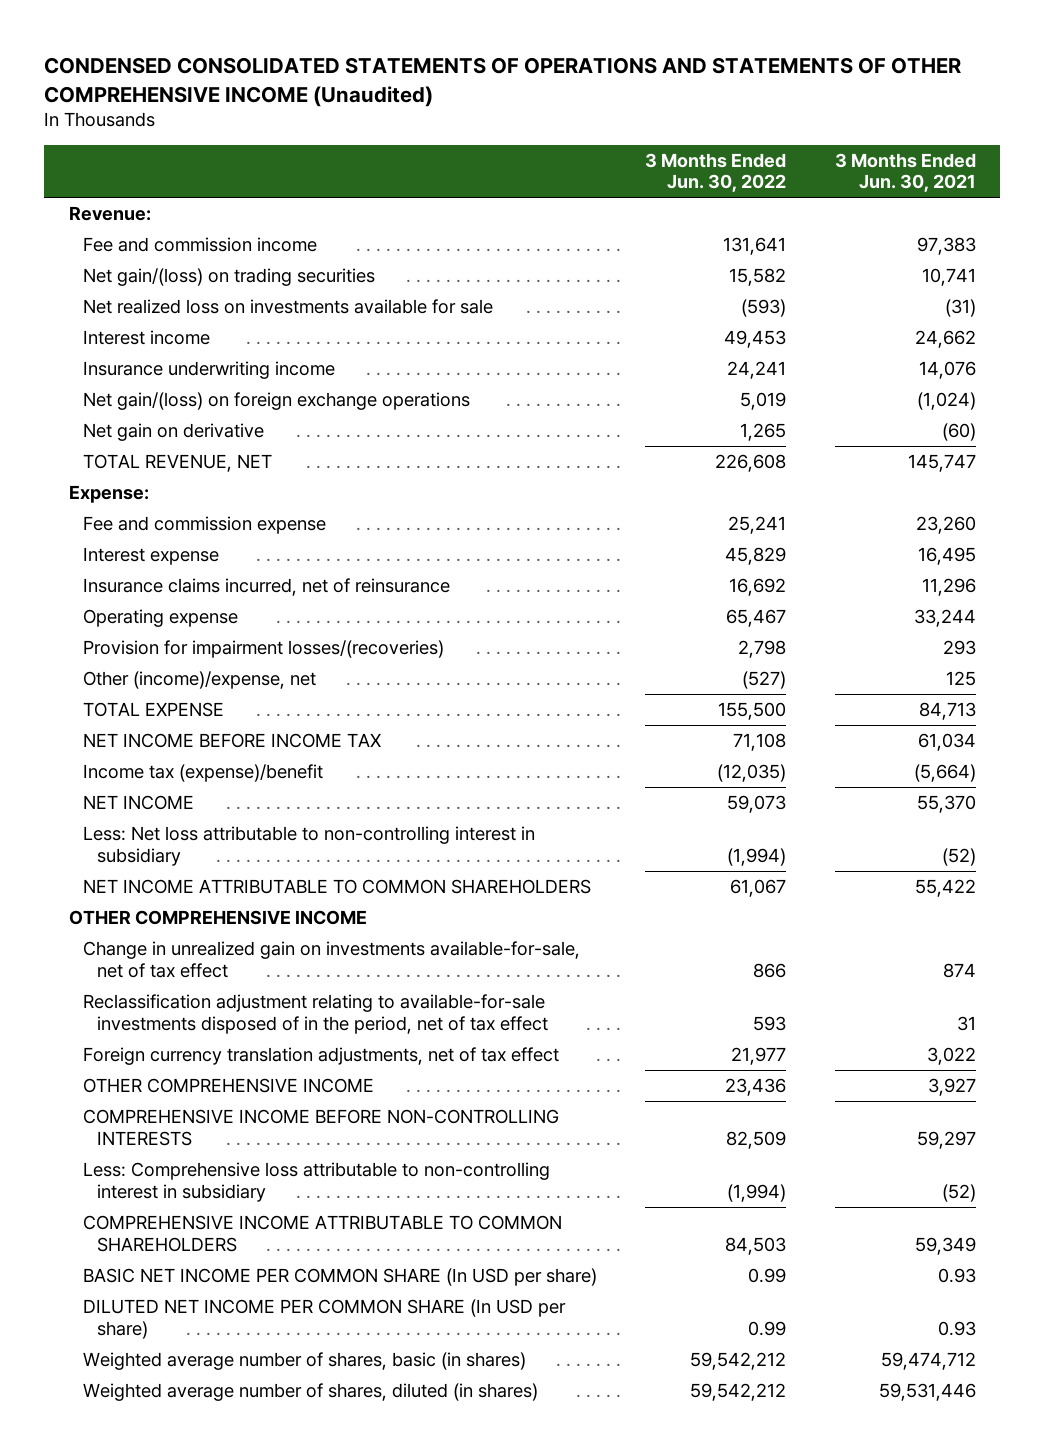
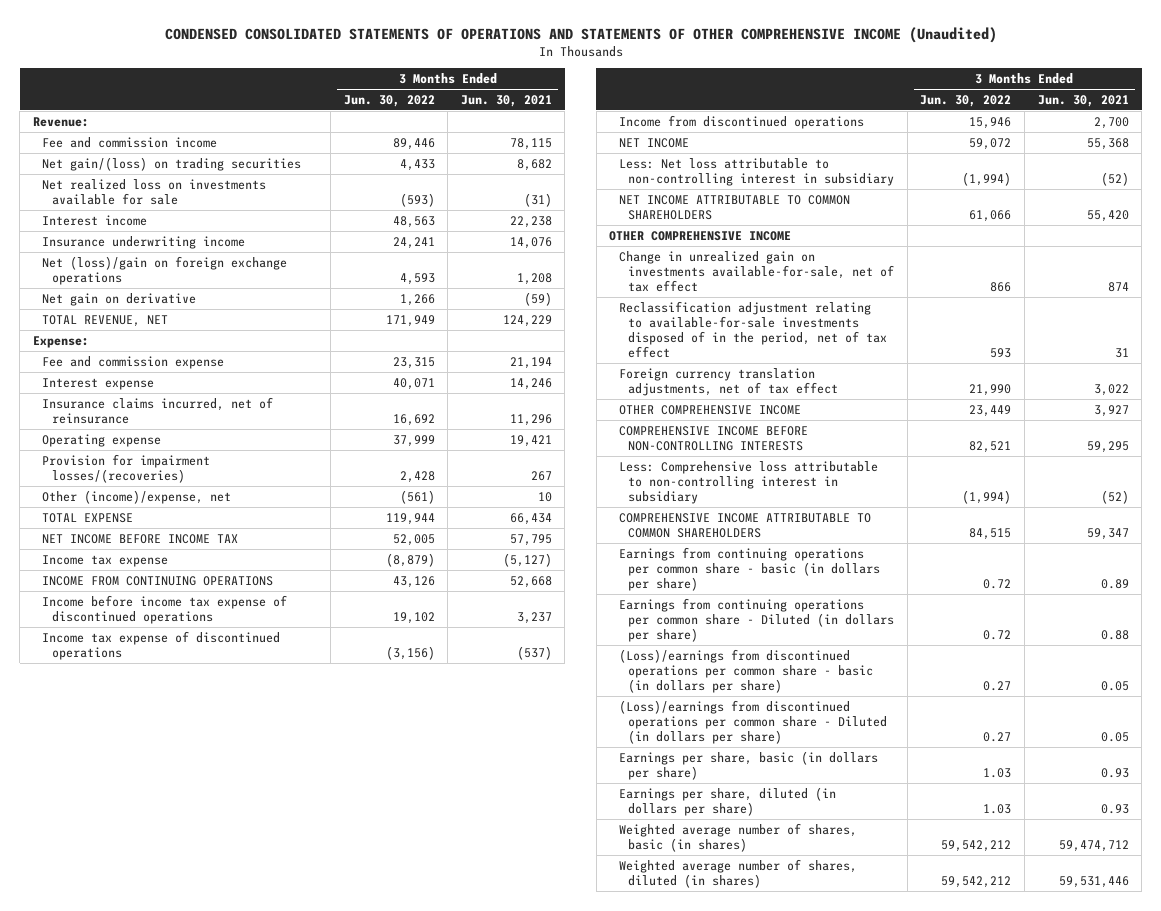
[723,236,787,255] 131,641 -> [392,137,435,150] 89,446
[917,236,977,255] 97,383 -> [509,137,552,150] 78,115
[729,267,787,286] 15,582 -> [399,158,435,171] 4,433
[922,267,977,286] 10,741 -> [516,158,552,171] 8,682
[724,329,787,348] 49,453 -> [392,215,435,228] 48,563
[915,329,977,348] 24,662 -> [509,215,552,228] 22,238
[82,391,470,410] Net gain/(loss) on foreign exchange operations -> [42,255,288,285] Net (loss)/gain on foreign exchange operations
[740,391,787,410] 5,019 -> [399,272,435,285] 4,593
[917,391,977,410] (1,024) -> [516,272,552,285] 1,208
[740,422,787,441] 1,265 -> [399,293,435,306] 1,266
[942,422,977,441] (60) -> [523,291,552,306] (59)
[715,453,787,472] 226,608 -> [385,314,435,327] 171,949
[908,453,977,472] 145,747 -> [502,314,552,327] 124,229
[728,515,787,534] 25,241 -> [392,356,435,369] 23,315
[916,515,977,534] 23,260 -> [509,356,552,369] 21,194
[725,546,787,565] 45,829 -> [392,377,435,390] 40,071
[918,546,977,565] 16,495 -> [509,377,552,390] 14,246
[726,608,787,627] 65,467 -> [392,434,435,447] 37,999
[914,608,977,627] 33,244 -> [509,434,552,447] 19,421
[738,639,787,658] 2,798 -> [399,470,435,483] 2,428
[943,639,977,655] 293 -> [530,470,552,481] 267
[742,670,787,689] (527) -> [399,489,435,504] (561)
[946,670,977,686] 125 -> [537,491,552,502] 10
[718,701,787,720] 155,500 -> [385,512,435,525] 119,944
[919,701,977,720] 84,713 -> [509,512,552,525] 66,434
[733,732,787,751] 71,108 -> [392,533,435,546] 52,005
[918,732,977,751] 61,034 -> [509,533,552,546] 57,795
[82,763,323,782] Income tax (expense)/benefit -> [42,554,169,567] Income tax expense
[717,763,787,782] (12,035) -> [385,552,435,567] (8,879)
[914,763,977,782] (5,664) -> [502,552,552,567] (5,127)
none -> [42,575,274,586] INCOME FROM CONTINUING OPERATIONS
none -> [42,594,288,624] Income before income tax expense of discontinued operations
none -> [42,630,281,660] Income tax expense of discontinued operations
none -> [618,114,864,129] Income from discontinued operations
[727,794,787,813] 59,073 -> [969,137,1012,150] 59,072
[917,794,977,813] 55,370 -> [1086,137,1129,150] 55,368
[730,878,787,897] 61,067 -> [969,209,1012,222] 61,066
[915,878,977,897] 55,422 -> [1086,209,1129,222] 55,420
[731,1046,787,1065] 21,977 -> [969,383,1012,396] 21,990
[725,1077,787,1096] 23,436 -> [969,404,1012,417] 23,449
[726,1130,787,1149] 82,509 -> [969,440,1012,453] 82,521
[917,1130,977,1149] 59,297 -> [1086,440,1129,453] 59,295
[725,1236,787,1255] 84,503 -> [969,527,1012,540] 84,515
[915,1236,977,1255] 59,349 -> [1086,527,1129,540] 59,347
none -> [618,546,881,591] Earnings from continuing operations per common share - basic (in dollars per share)
none -> [618,597,895,642] Earnings from continuing operations per common share - Diluted (in dollars per share)
none -> [618,648,874,693] (Loss)/earnings from discontinued operations per common share - basic (in dollars per share)
none -> [618,699,888,744] (Loss)/earnings from discontinued operations per common share - Diluted (in dollars per share)
[82,1267,597,1286] BASIC NET INCOME PER COMMON SHARE (In USD per share) -> [618,750,878,780] Earnings per share, basic (in dollars per share)
[748,1267,787,1283] 0.99 -> [983,767,1012,778] 1.03
[82,1298,566,1339] DILUTED NET INCOME PER COMMON SHARE (In USD per share) -> [618,786,836,816] Earnings per share, diluted (in dollars per share)
[748,1320,787,1336] 0.99 -> [983,803,1012,814] 1.03

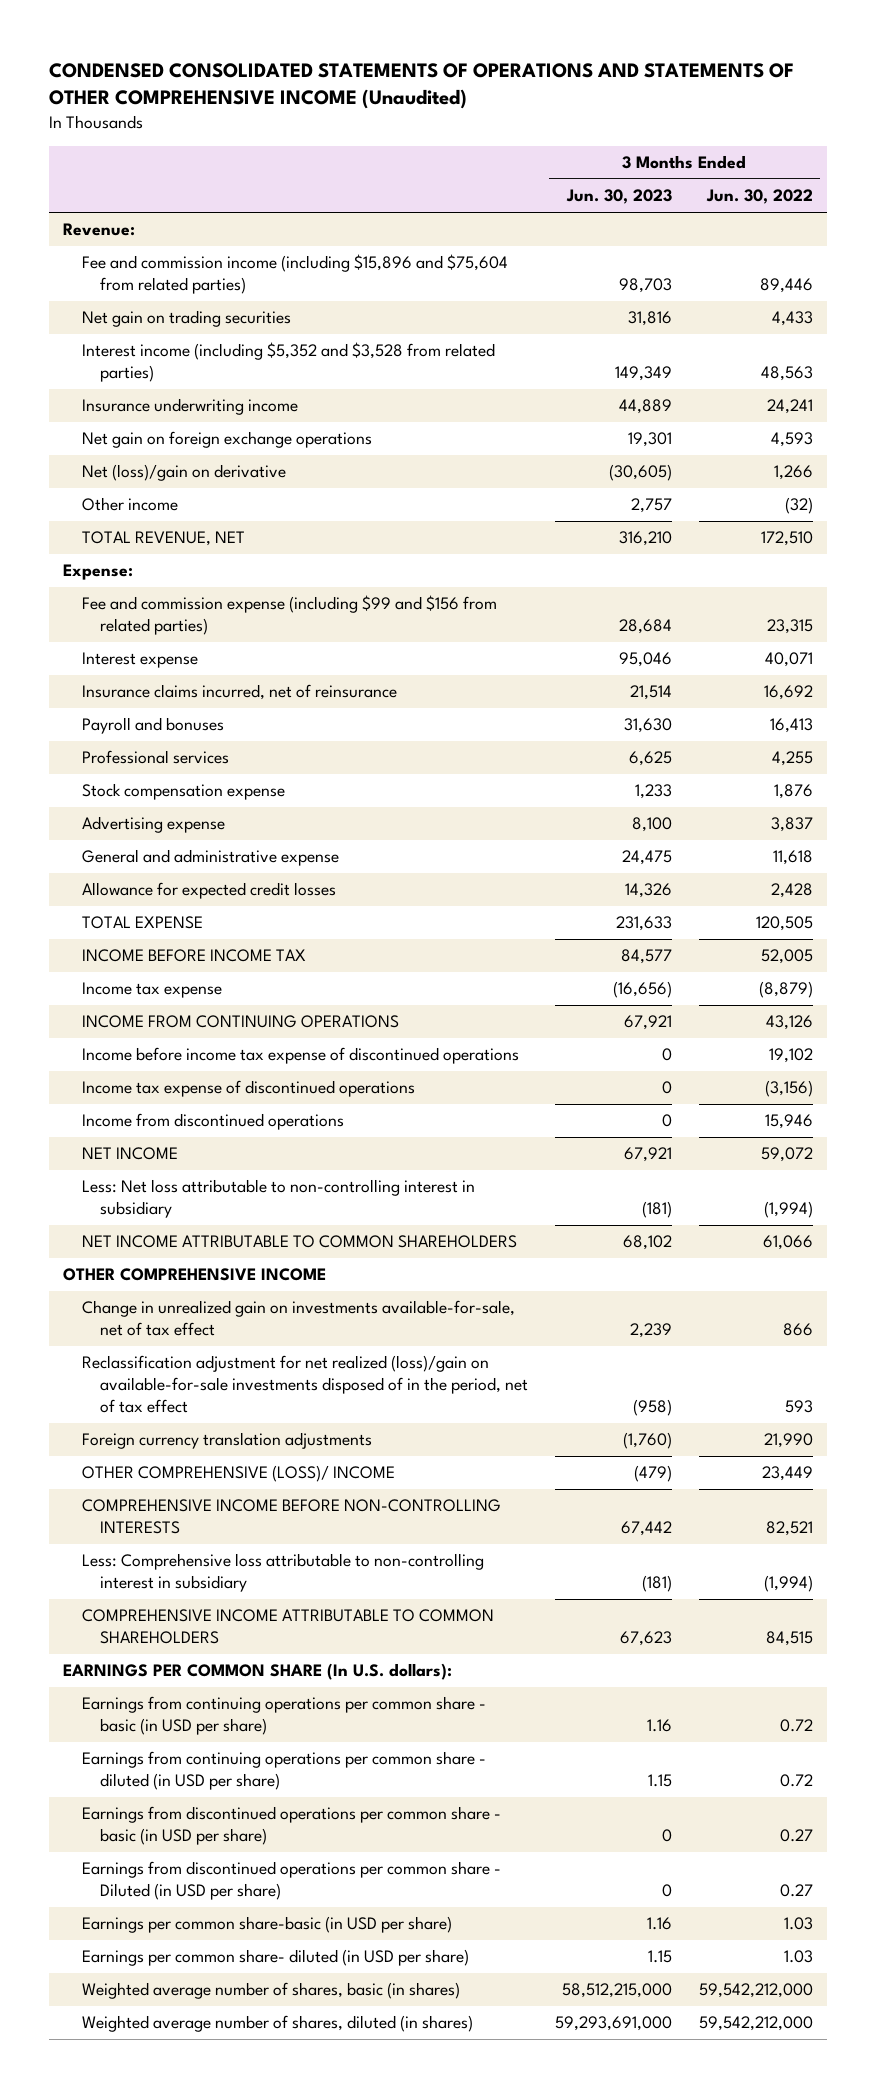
[460,94,552,107] Jun. 30, 2021 -> none
none -> [566,189,673,205] Jun. 30, 2023
[42,178,267,205] Net realized loss on investments available for sale -> none
[42,136,218,148] Fee and commission income -> [81,254,508,295] Fee and commission income (including $15,896 and $75,604 from related parties)
[42,156,302,171] Net gain/(loss) on trading securities -> [81,310,291,328] Net gain on trading securities
[42,214,148,226] Interest income -> [81,342,495,383] Interest income (including $5,352 and $3,528 from related parties)
[42,255,288,285] Net (loss)/gain on foreign exchange operations -> [81,431,372,449] Net gain on foreign exchange operations
[42,292,197,306] Net gain on derivative -> [81,464,286,482] Net (loss)/gain on derivative
none -> [81,497,178,512] Other income
[385,314,435,327] 171,949 -> [761,531,814,547] 172,510
[42,355,225,369] Fee and commission expense -> [81,595,497,636] Fee and commission expense (including $99 and $156 from related parties)
[42,433,162,447] Operating expense -> none
[42,489,232,504] Other (income)/expense, net -> none
none -> [81,717,224,735] Payroll and bonuses
none -> [81,750,229,765] Professional services
none -> [81,783,285,801] Stock compensation expense
none -> [81,816,225,834] Advertising expense
none -> [81,849,339,867] General and administrative expense
[42,453,211,483] Provision for impairment losses/(recoveries) -> [81,882,336,900] Allowance for expected credit losses
[385,512,435,525] 119,944 -> [756,916,814,932] 120,505
[42,533,239,544] NET INCOME BEFORE INCOME TAX -> [81,949,306,963] INCOME BEFORE INCOME TAX
[618,300,888,358] Reclassification adjustment relating to available-for-sale investments disposed of in the period, net of tax effect -> [81,1355,529,1413] Reclassification adjustment for net realized (loss)/gain on available-for-sale investments disposed of in the period, net of tax effect
[618,367,839,396] Foreign currency translation adjustments, net of tax effect -> [81,1432,372,1450] Foreign currency translation adjustments
[618,404,801,415] OTHER COMPREHENSIVE INCOME -> [81,1465,395,1483] OTHER COMPREHENSIVE (LOSS)/ INCOME
none -> [62,1663,452,1681] EARNINGS PER COMMON SHARE (In U.S. dollars):
[618,546,881,591] Earnings from continuing operations per common share - basic (in dollars per share) -> [81,1696,486,1736] Earnings from continuing operations per common share - basic (in USD per share)
[618,597,895,642] Earnings from continuing operations per common share - Diluted (in dollars per share) -> [81,1751,486,1791] Earnings from continuing operations per common share - diluted (in USD per share)
[618,648,874,693] (Loss)/earnings from discontinued operations per common share - basic (in dollars per share) -> [81,1806,501,1846] Earnings from discontinued operations per common share - basic (in USD per share)
[618,699,888,744] (Loss)/earnings from discontinued operations per common share - Diluted (in dollars per share) -> [81,1861,501,1901] Earnings from discontinued operations per common share - Diluted (in USD per share)
[618,750,878,780] Earnings per share, basic (in dollars per share) -> [81,1916,452,1934] Earnings per common share-basic (in USD per share)
[618,786,836,816] Earnings per share, diluted (in dollars per share) -> [81,1949,469,1967] Earnings per common share- diluted (in USD per share)
[941,839,1012,852] 59,542,212 -> [699,1983,814,1999] 59,542,212,000
[941,875,1012,888] 59,542,212 -> [699,2016,814,2032] 59,542,212,000

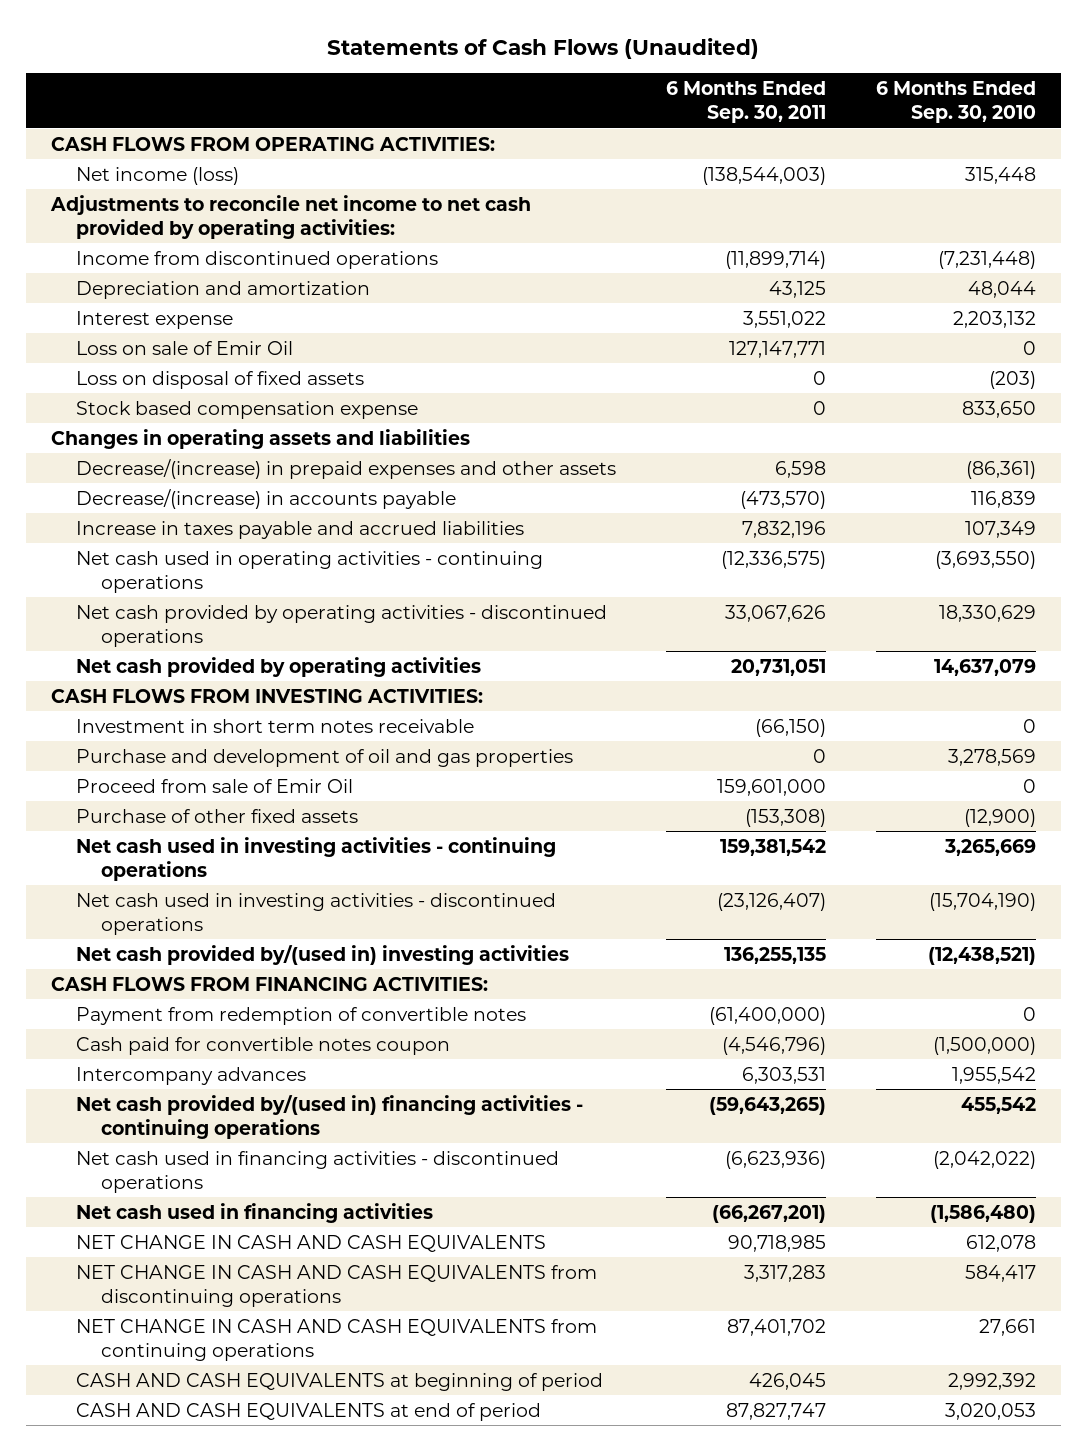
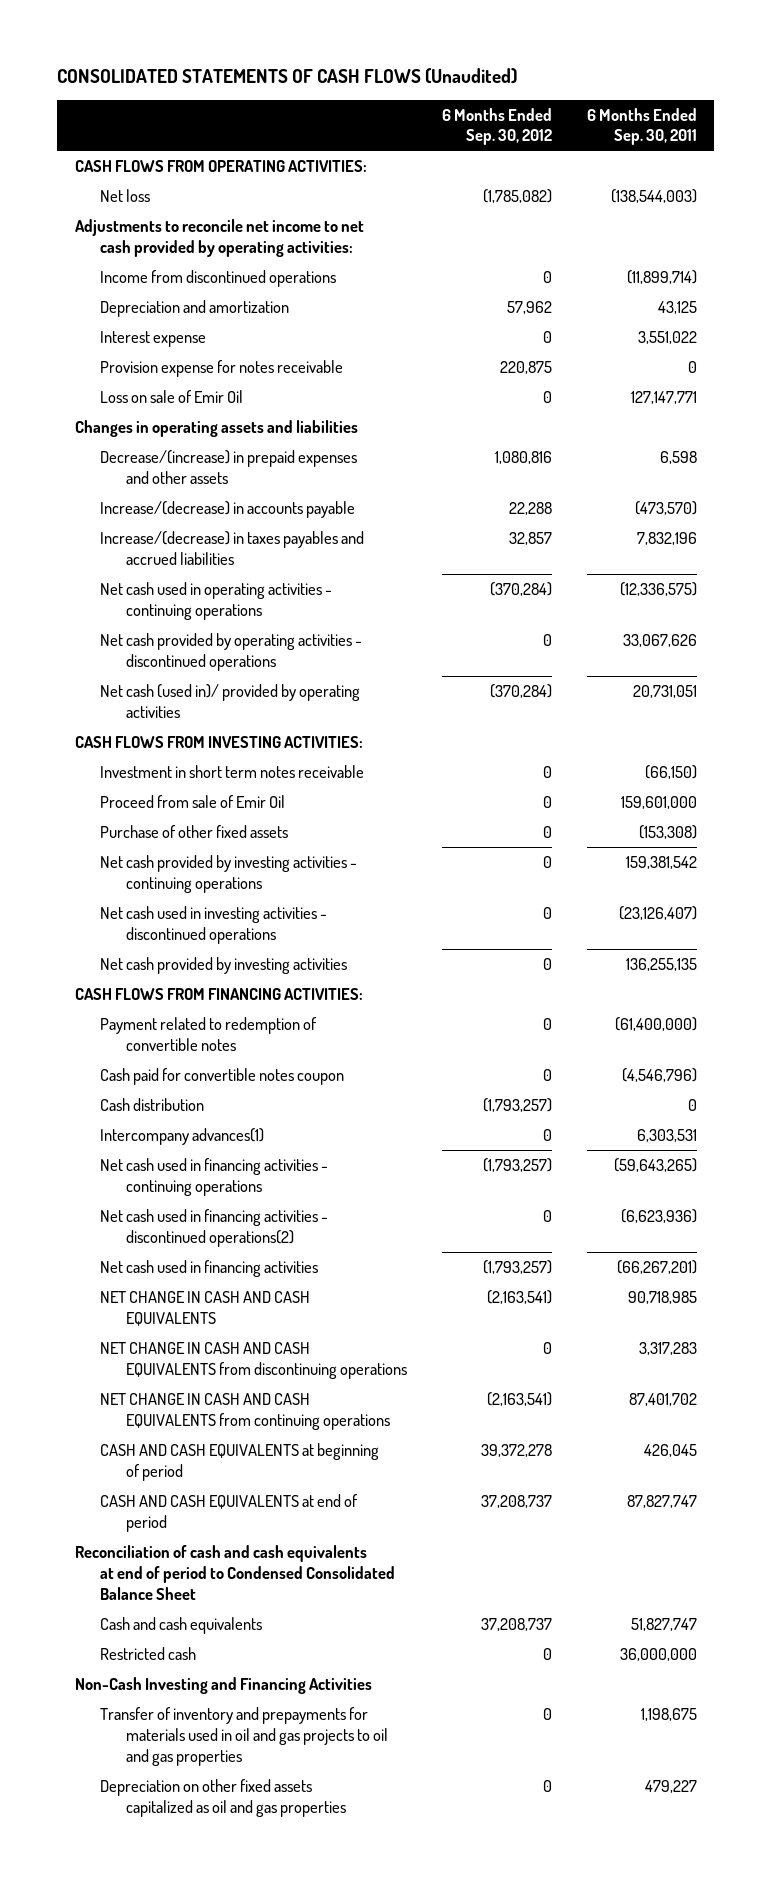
[327,37,760,59] Statements of Cash Flows (Unaudited) -> [57,67,518,84] CONSOLIDATED STATEMENTS OF CASH FLOWS (Unaudited)
[876,81,1037,124] 6 Months Ended Sep. 30, 2010 -> none
none -> [441,107,552,146] 6 Months Ended Sep. 30, 2012
[75,166,239,185] Net income (loss) -> [100,189,151,203] Net loss
none -> [100,360,344,378] Provision expense for notes receivable
[75,370,364,389] Loss on disposal of fixed assets -> none
[75,400,418,419] Stock based compensation expense -> none
[75,488,456,509] Decrease/(increase) in accounts payable -> [100,501,356,519] Increase/(decrease) in accounts payable
[75,520,524,539] Increase in taxes payable and accrued liabilities -> [100,531,365,565] Increase/(decrease) in taxes payables and accrued liabilities
[75,656,481,677] Net cash provided by operating activities -> [100,684,361,718] Net cash (used in)/ provided by operating activities
[75,748,573,767] Purchase and development of oil and gas properties -> none
[75,836,556,881] Net cash used in investing activities - continuing operations -> [100,855,358,893] Net cash provided by investing activities - continuing operations
[75,944,569,965] Net cash provided by/(used in) investing activities -> [100,957,348,975] Net cash provided by investing activities
[75,1006,526,1025] Payment from redemption of convertible notes -> [100,1017,318,1051] Payment related to redemption of convertible notes
none -> [100,1098,205,1112] Cash distribution
[75,1066,306,1085] Intercompany advances -> [100,1128,265,1146] Intercompany advances(1)
[75,1094,583,1139] Net cash provided by/(used in) financing activities - continuing operations -> [100,1158,329,1196] Net cash used in financing activities - continuing operations
[75,1150,559,1193] Net cash used in financing activities - discontinued operations -> [100,1209,329,1247] Net cash used in financing activities - discontinued operations(2)
none -> [74,1545,396,1600] Reconciliation of cash and cash equivalents at end of period to Condensed Consolidated Balance Sheet
none -> [100,1617,263,1635] Cash and cash equivalents
none -> [100,1647,197,1661] Restricted cash
none -> [74,1677,372,1695] Non-Cash Investing and Financing Activities
none -> [100,1707,388,1766] Transfer of inventory and prepayments for materials used in oil and gas projects to oil and gas properties
none -> [100,1779,346,1817] Depreciation on other fixed assets capitalized as oil and gas properties

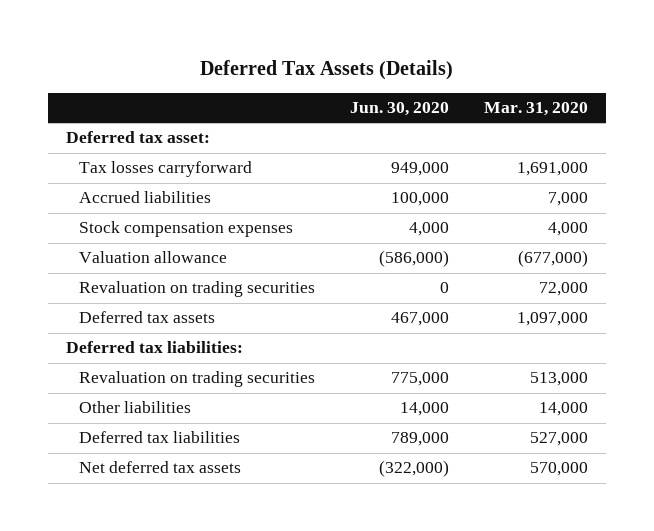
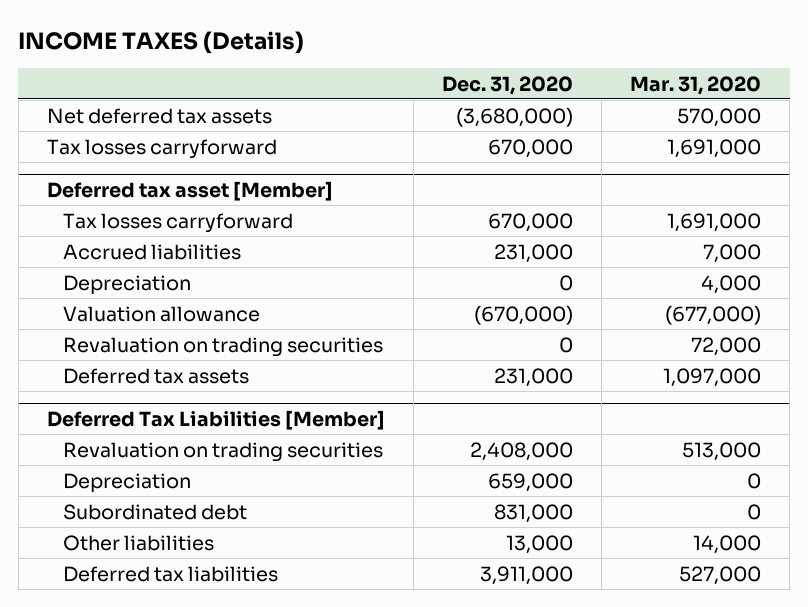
[200,60,454,81] Deferred Tax Assets (Details) -> [18,30,305,54] INCOME TAXES (Details)
[350,102,450,117] Jun. 30, 2020 -> none
none -> [441,75,573,95] Dec. 31, 2020
[65,131,210,144] Deferred tax asset: -> none
[79,461,242,474] Net deferred tax assets -> [46,107,272,124] Net deferred tax assets
none -> [46,180,333,201] Deferred tax asset [Member]
none -> [62,212,293,233] Tax losses carryforward
[79,221,294,238] Stock compensation expenses -> none
none -> [62,274,191,294] Depreciation
[65,341,243,354] Deferred tax liabilities: -> none
none -> [46,409,385,430] Deferred Tax Liabilities [Member]
none -> [62,472,191,492] Depreciation
none -> [62,503,247,520] Subordinated debt

